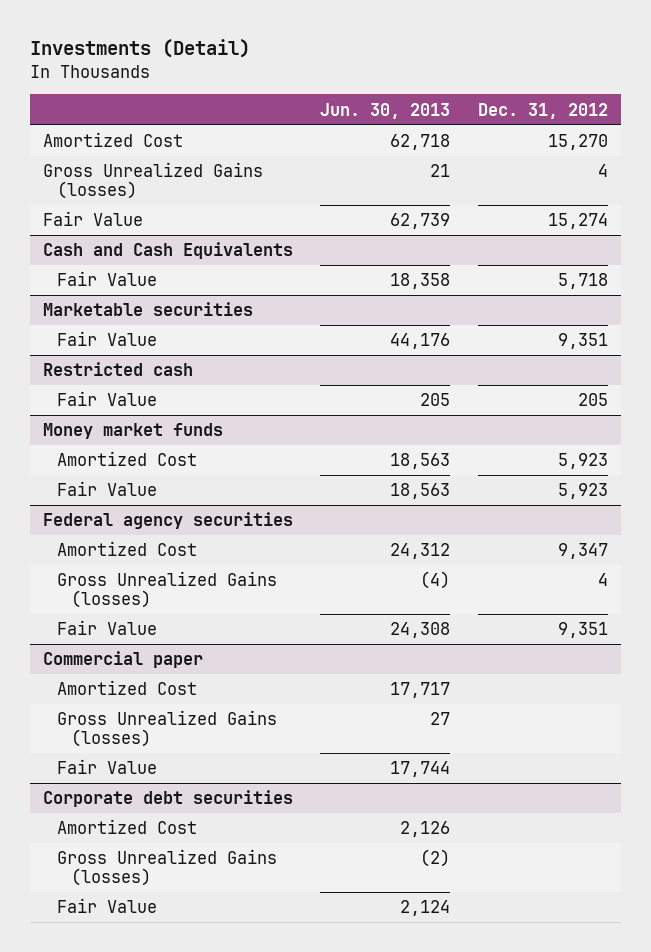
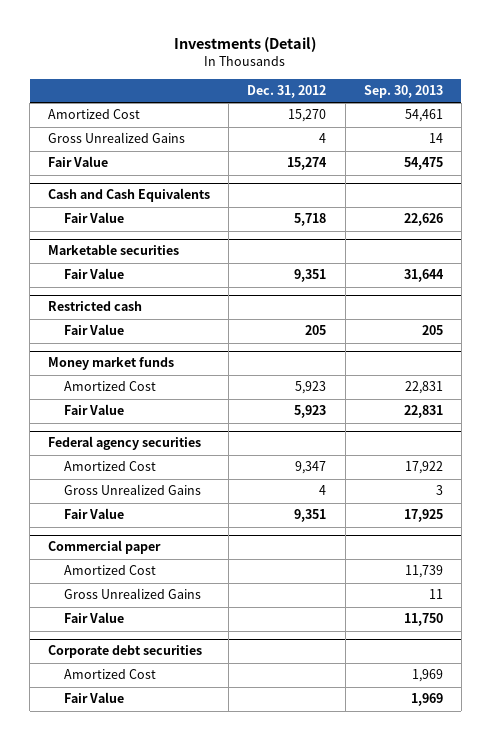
[320,102,451,119] Jun. 30, 2013 -> none
none -> [363,85,443,99] Sep. 30, 2013
[43,162,264,200] Gross Unrealized Gains (losses) -> [48,132,186,144] Gross Unrealized Gains
[56,571,277,609] Gross Unrealized Gains (losses) -> [63,484,201,496] Gross Unrealized Gains
[56,710,277,748] Gross Unrealized Gains (losses) -> [63,588,201,600] Gross Unrealized Gains
[56,849,277,887] Gross Unrealized Gains (losses) -> none

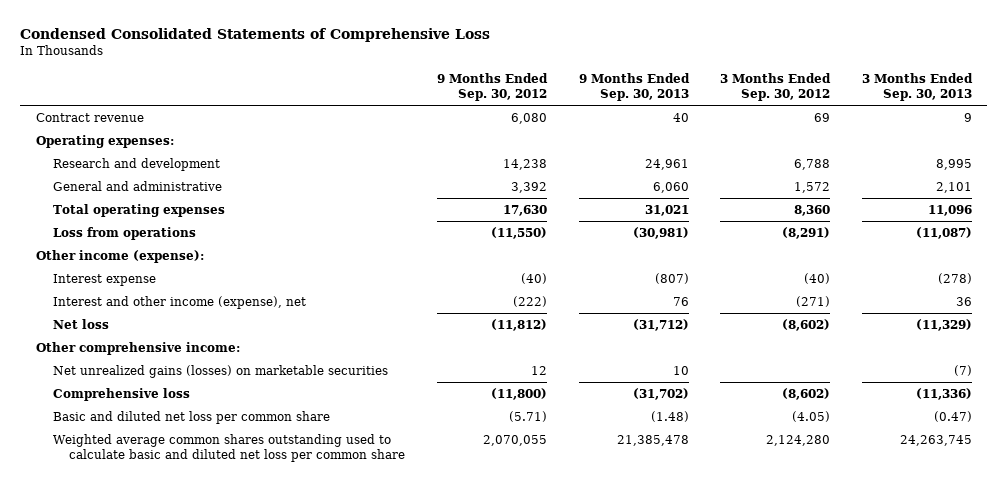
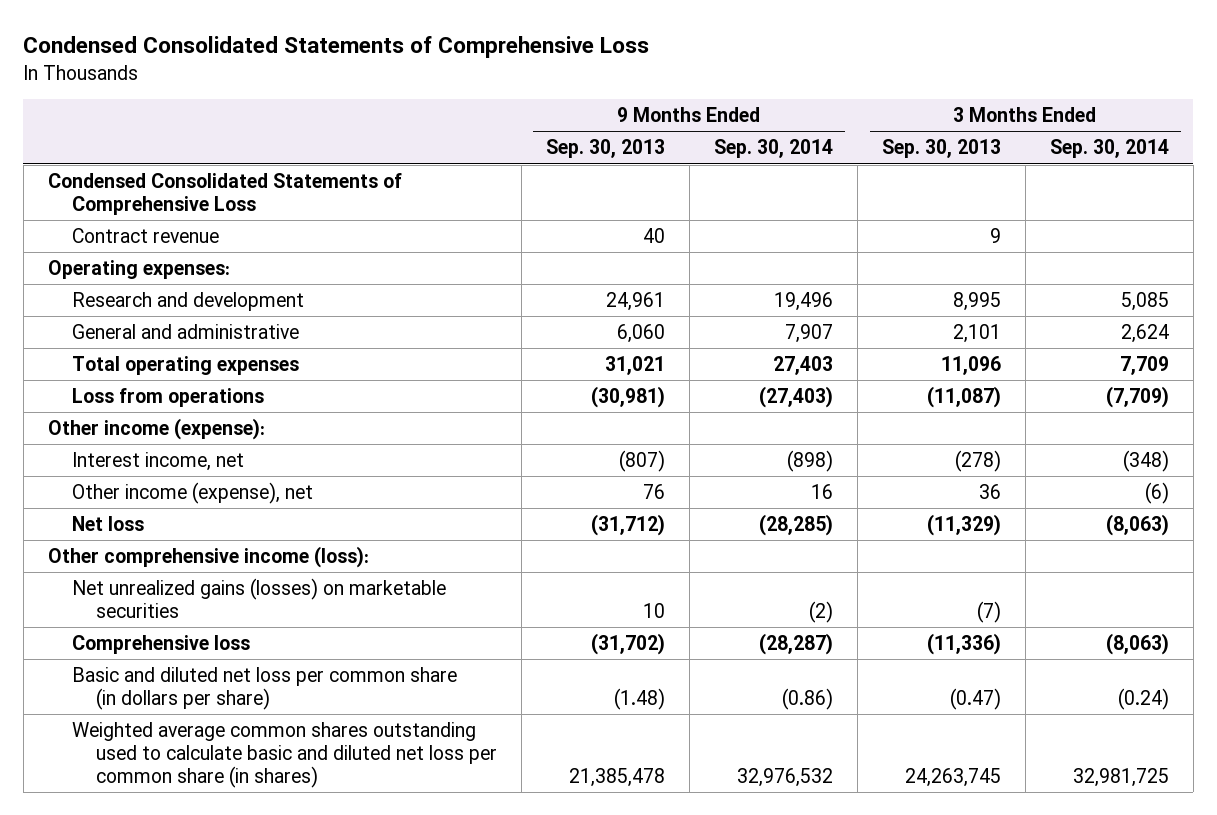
[437,72,549,102] 9 Months Ended Sep. 30, 2012 -> none
[720,72,832,102] 3 Months Ended Sep. 30, 2012 -> none
none -> [713,139,833,159] Sep. 30, 2014
none -> [1049,139,1169,159] Sep. 30, 2014
none -> [47,173,402,215] Condensed Consolidated Statements of Comprehensive Loss
[52,273,156,286] Interest expense -> [71,452,244,472] Interest income, net
[52,295,306,309] Interest and other income (expense), net -> [71,482,313,505] Other income (expense), net
[35,341,240,355] Other comprehensive income: -> [47,546,369,569] Other comprehensive income (loss):
[52,410,330,424] Basic and diluted net loss per common share -> [71,667,457,710] Basic and diluted net loss per common share (in dollars per share)
[52,433,406,463] Weighted average common shares outstanding used to calculate basic and diluted net loss per common share -> [71,722,497,788] Weighted average common shares outstanding used to calculate basic and diluted net loss per common share (in shares)

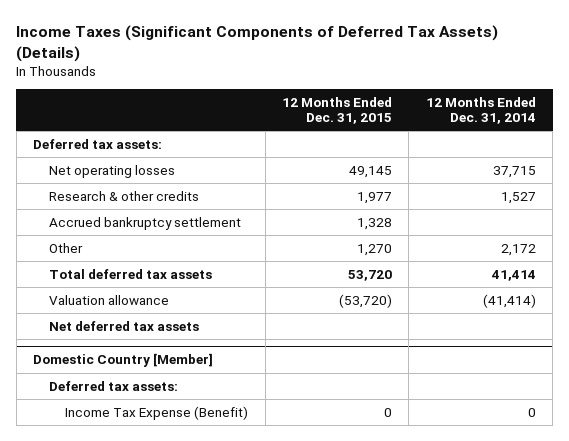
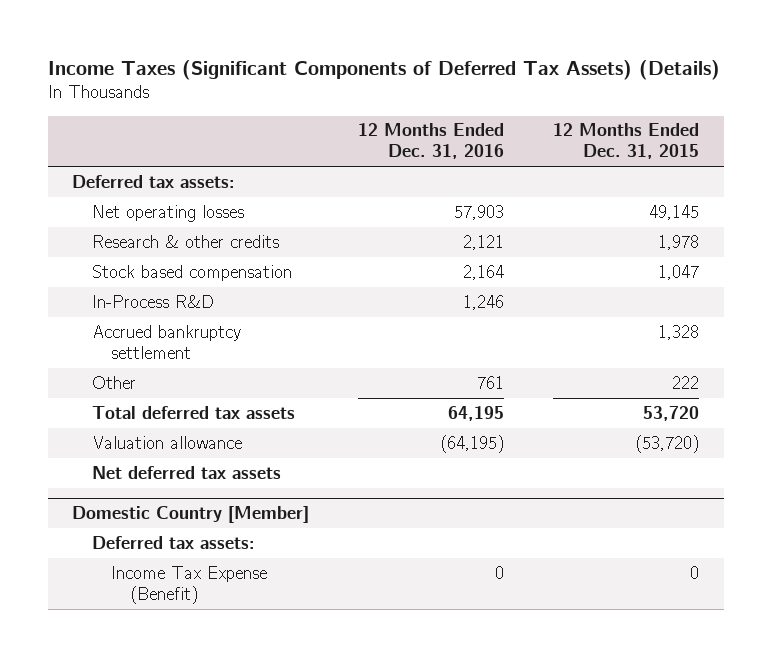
[425,96,536,125] 12 Months Ended Dec. 31, 2014 -> none
none -> [358,123,505,160] 12 Months Ended Dec. 31, 2016
[357,191,393,204] 1,977 -> [658,234,700,250] 1,978
none -> [91,264,292,281] Stock based compensation
none -> [91,294,214,308] In-Process R&D
[357,243,393,256] 1,270 -> [672,375,700,389] 222

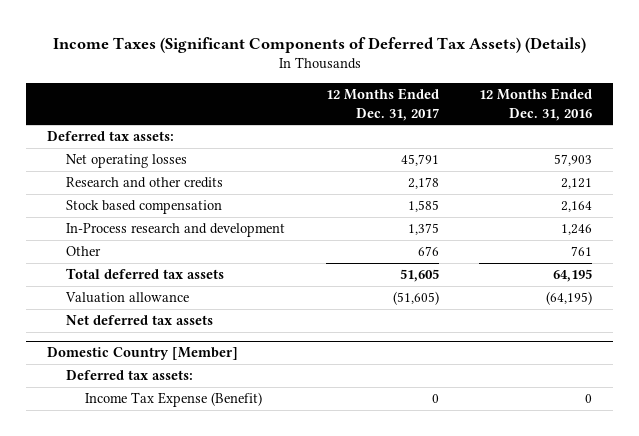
[553,123,700,160] 12 Months Ended Dec. 31, 2015 -> none
none -> [325,88,439,121] 12 Months Ended Dec. 31, 2017
[91,234,279,248] Research & other credits -> [65,177,223,189] Research and other credits
[91,324,241,359] Accrued bankruptcy settlement -> none
[91,294,214,308] In-Process R&D -> [65,223,285,238] In-Process research and development

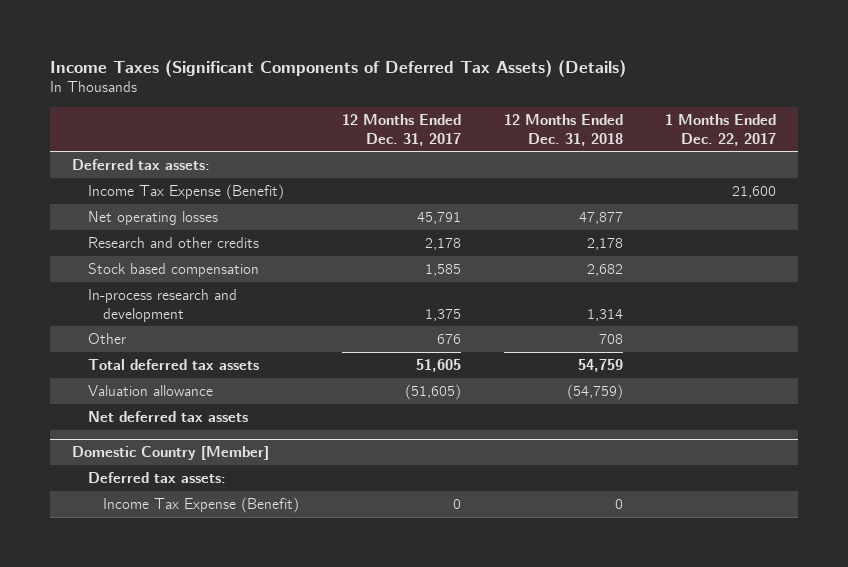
[479,88,593,121] 12 Months Ended Dec. 31, 2016 -> none
none -> [503,113,623,146] 12 Months Ended Dec. 31, 2018
none -> [665,113,777,146] 1 Months Ended Dec. 22, 2017
none -> [87,183,284,200] Income Tax Expense (Benefit)
[65,223,285,238] In-Process research and development -> [87,288,237,322] In-process research and development

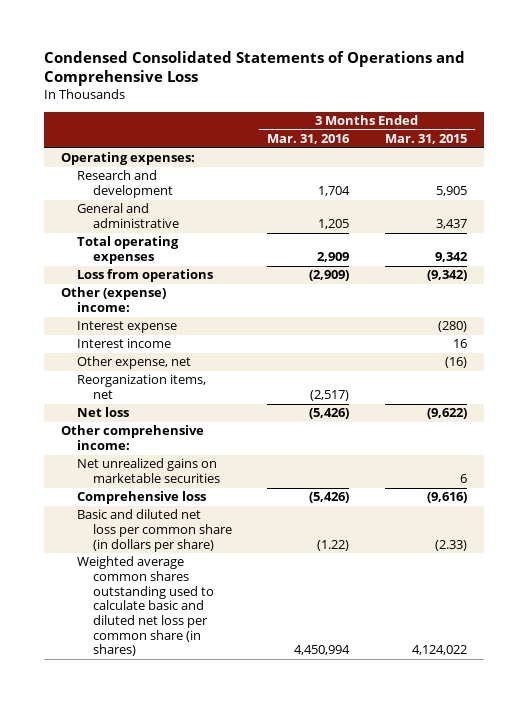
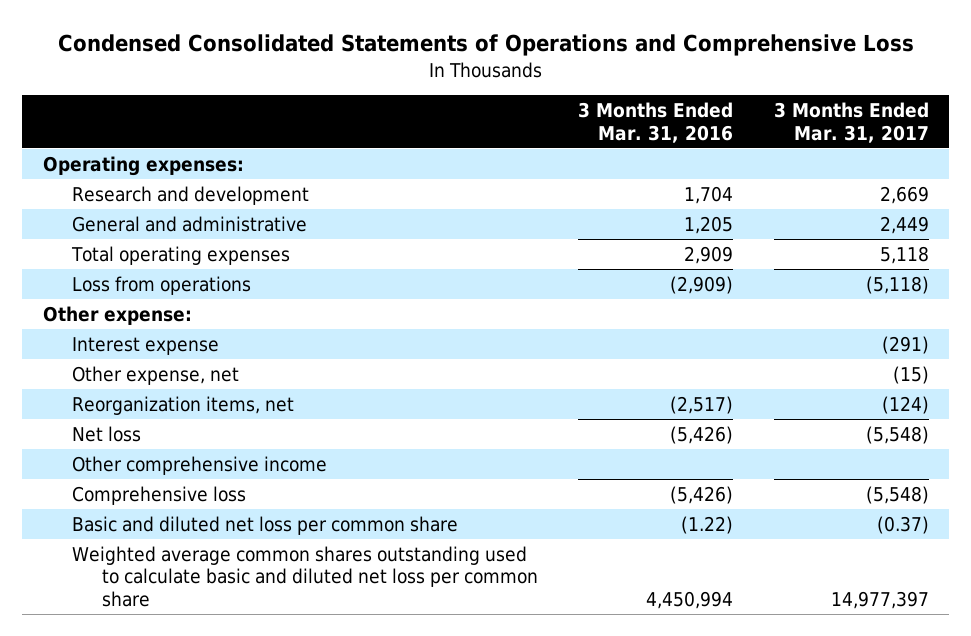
[384,134,467,145] Mar. 31, 2015 -> none
none -> [773,102,929,143] 3 Months Ended Mar. 31, 2017
[61,287,167,313] Other (expense) income: -> [42,305,192,325] Other expense:
[77,338,172,349] Interest income -> none
[77,458,221,484] Net unrealized gains on marketable securities -> none
[61,425,205,451] Other comprehensive income: -> [72,455,328,475] Other comprehensive income
[77,509,233,552] Basic and diluted net loss per common share (in dollars per share) -> [72,515,459,535] Basic and diluted net loss per common share
[77,556,215,657] Weighted average common shares outstanding used to calculate basic and diluted net loss per common share (in shares) -> [72,545,538,607] Weighted average common shares outstanding used to calculate basic and diluted net loss per common share

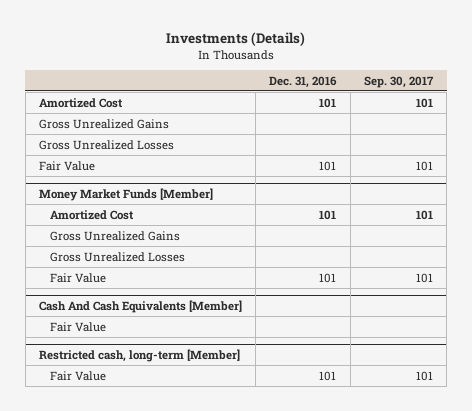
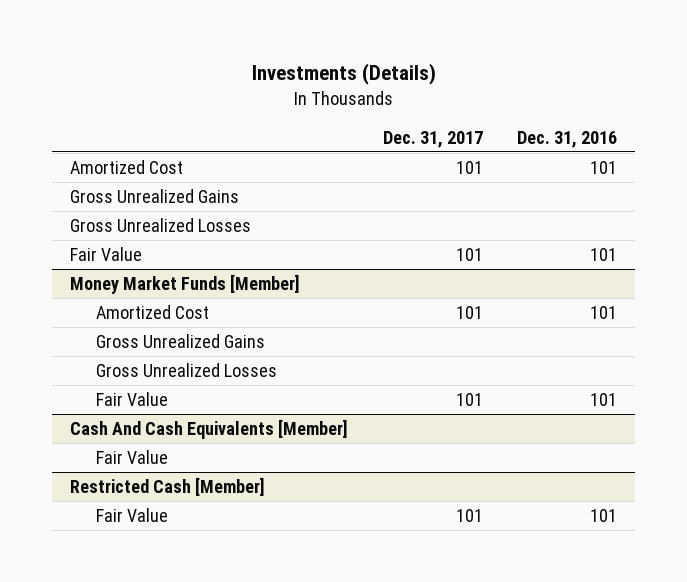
[363,75,434,88] Sep. 30, 2017 -> none
none -> [382,130,483,148] Dec. 31, 2017
[38,348,240,362] Restricted cash, long-term [Member] -> [69,476,265,496] Restricted Cash [Member]

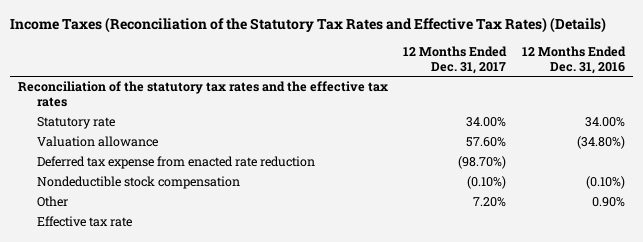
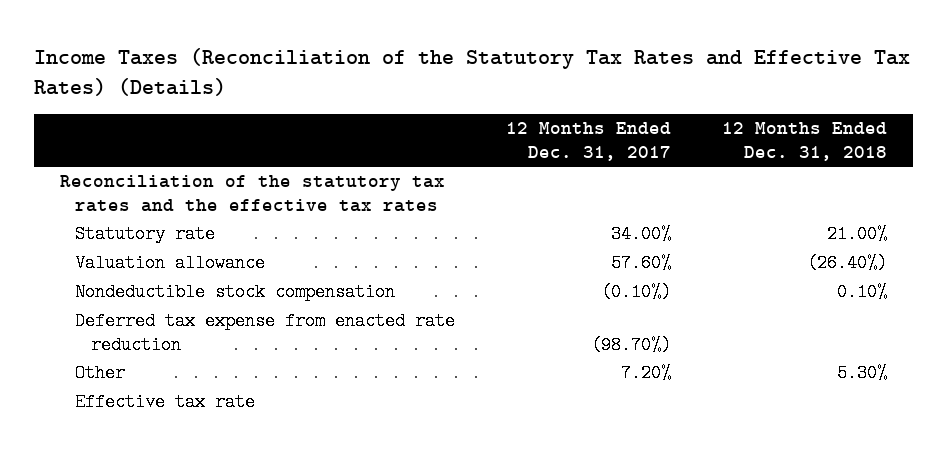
[521,46,626,74] 12 Months Ended Dec. 31, 2016 -> none
none -> [722,122,888,161] 12 Months Ended Dec. 31, 2018
[37,156,316,170] Deferred tax expense from enacted rate reduction -> [75,312,456,354] Deferred tax expense from enacted rate reduction

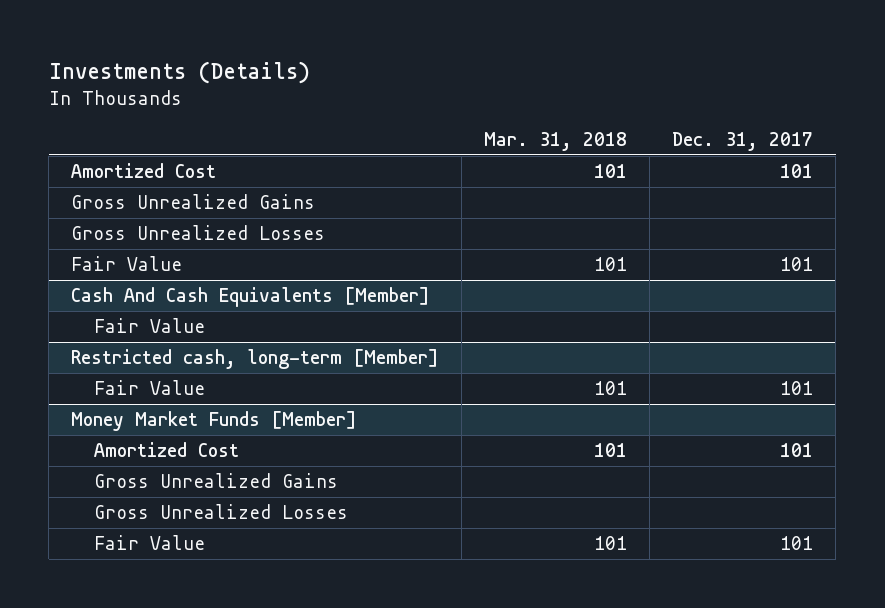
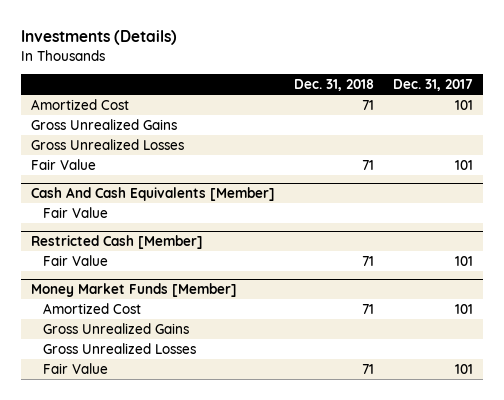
[484,131,628,151] Mar. 31, 2018 -> none
none -> [293,78,374,91] Dec. 31, 2018
[71,349,440,370] Restricted cash, long-term [Member] -> [30,234,203,249] Restricted Cash [Member]

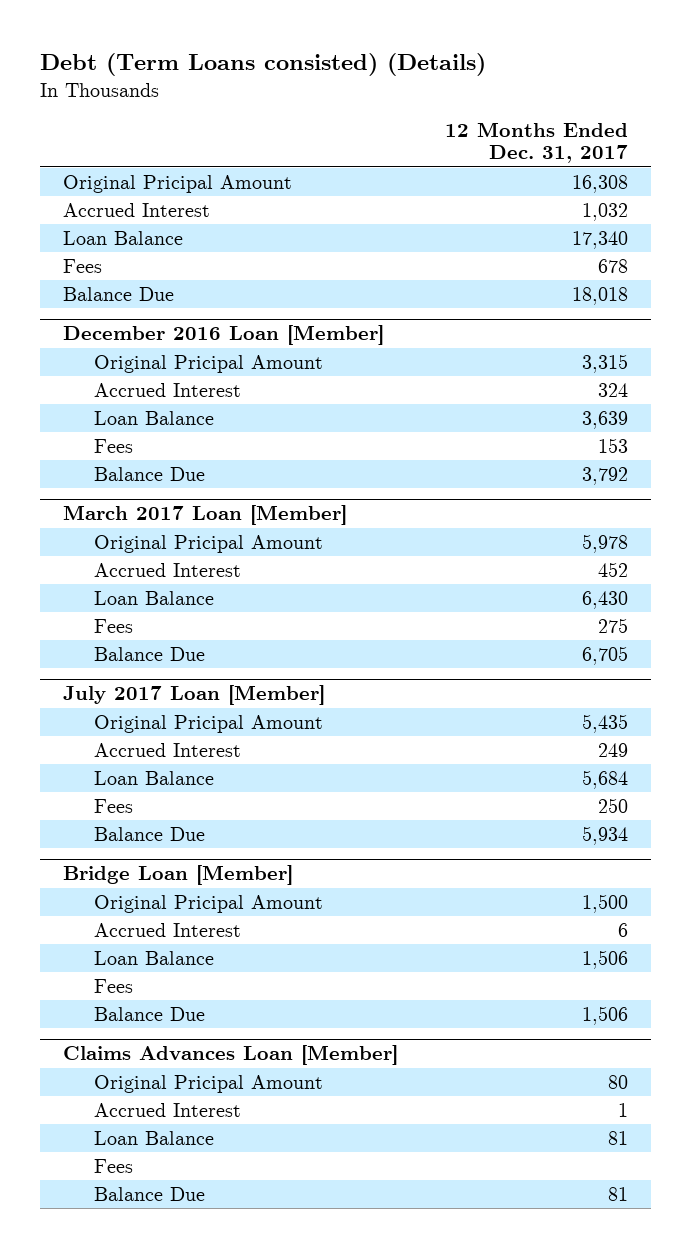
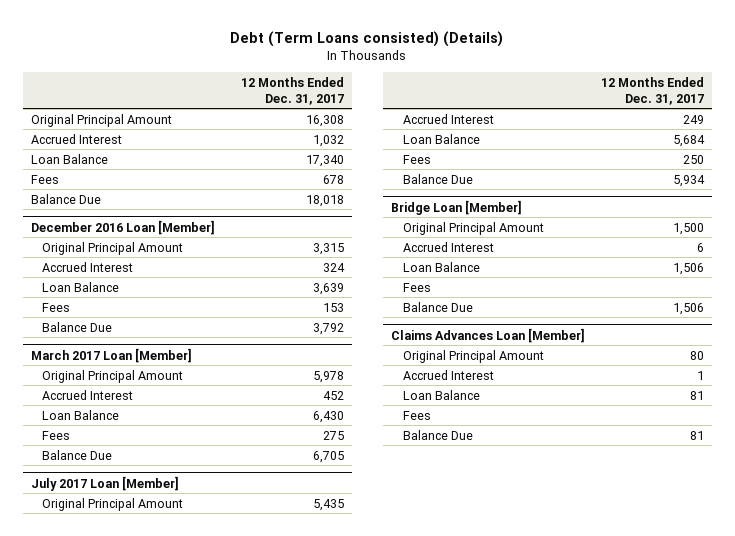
[63,174,293,193] Original Pricipal Amount -> [30,113,172,127] Original Principal Amount
[93,354,323,373] Original Pricipal Amount -> [42,241,184,255] Original Principal Amount
[93,534,323,553] Original Pricipal Amount -> [42,369,184,383] Original Principal Amount
[93,714,323,733] Original Pricipal Amount -> [42,497,184,511] Original Principal Amount
[93,894,323,913] Original Pricipal Amount -> [402,221,544,235] Original Principal Amount
[93,1074,323,1093] Original Pricipal Amount -> [402,349,544,363] Original Principal Amount

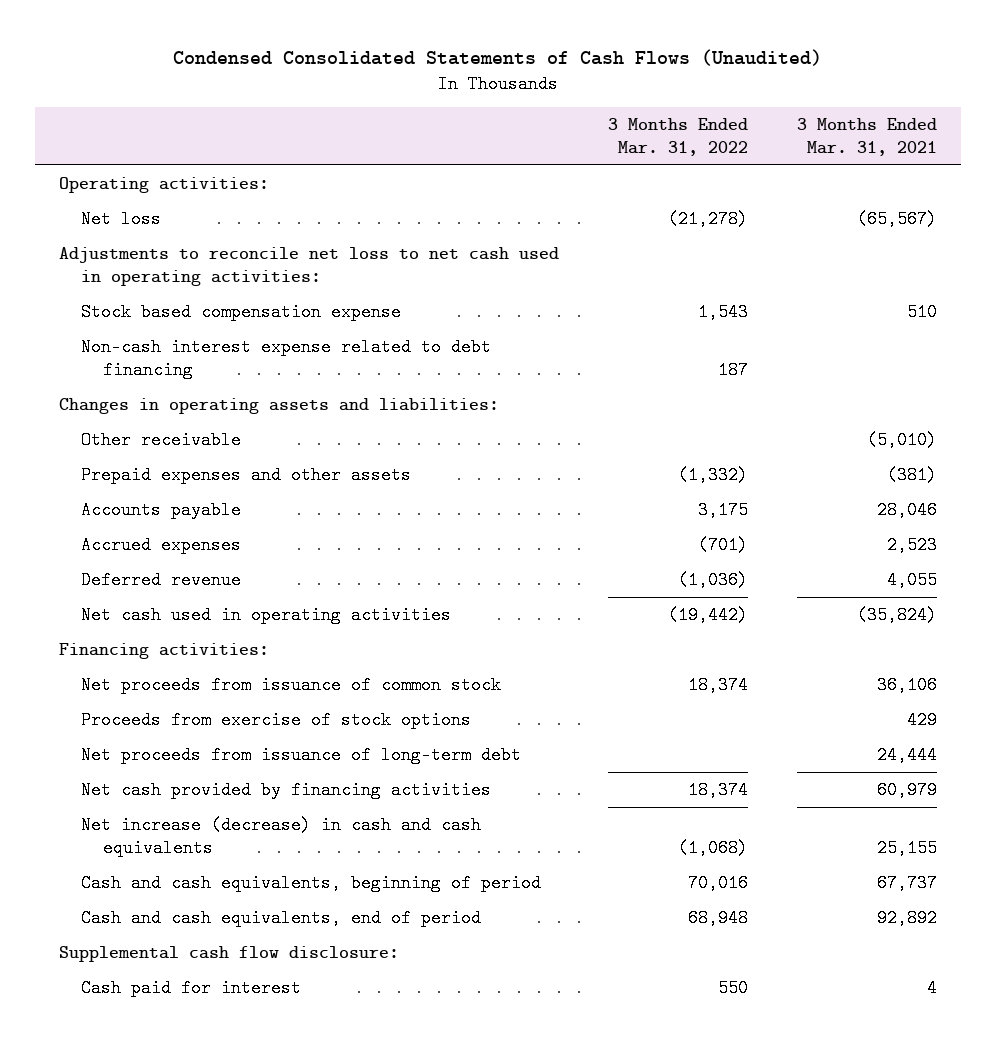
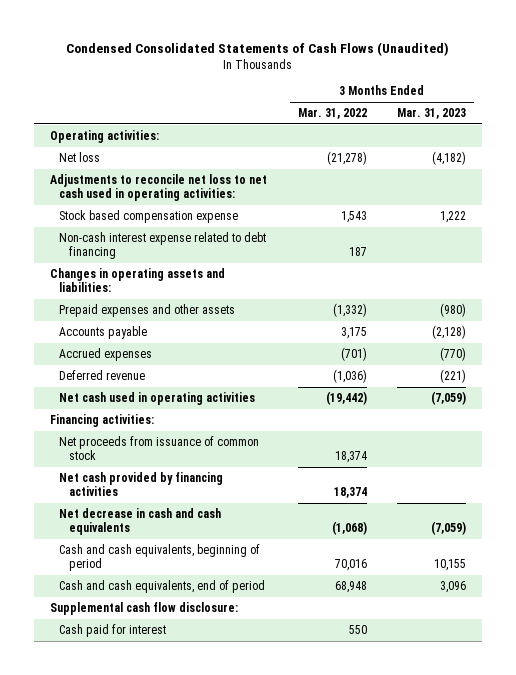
[797,118,938,156] 3 Months Ended Mar. 31, 2021 -> none
none -> [397,108,467,120] Mar. 31, 2023
[81,431,242,450] Other receivable -> none
[81,711,472,730] Proceeds from exercise of stock options -> none
[81,746,522,765] Net proceeds from issuance of long-term debt -> none
[81,816,482,857] Net increase (decrease) in cash and cash equivalents -> [59,508,222,536] Net decrease in cash and cash equivalents

